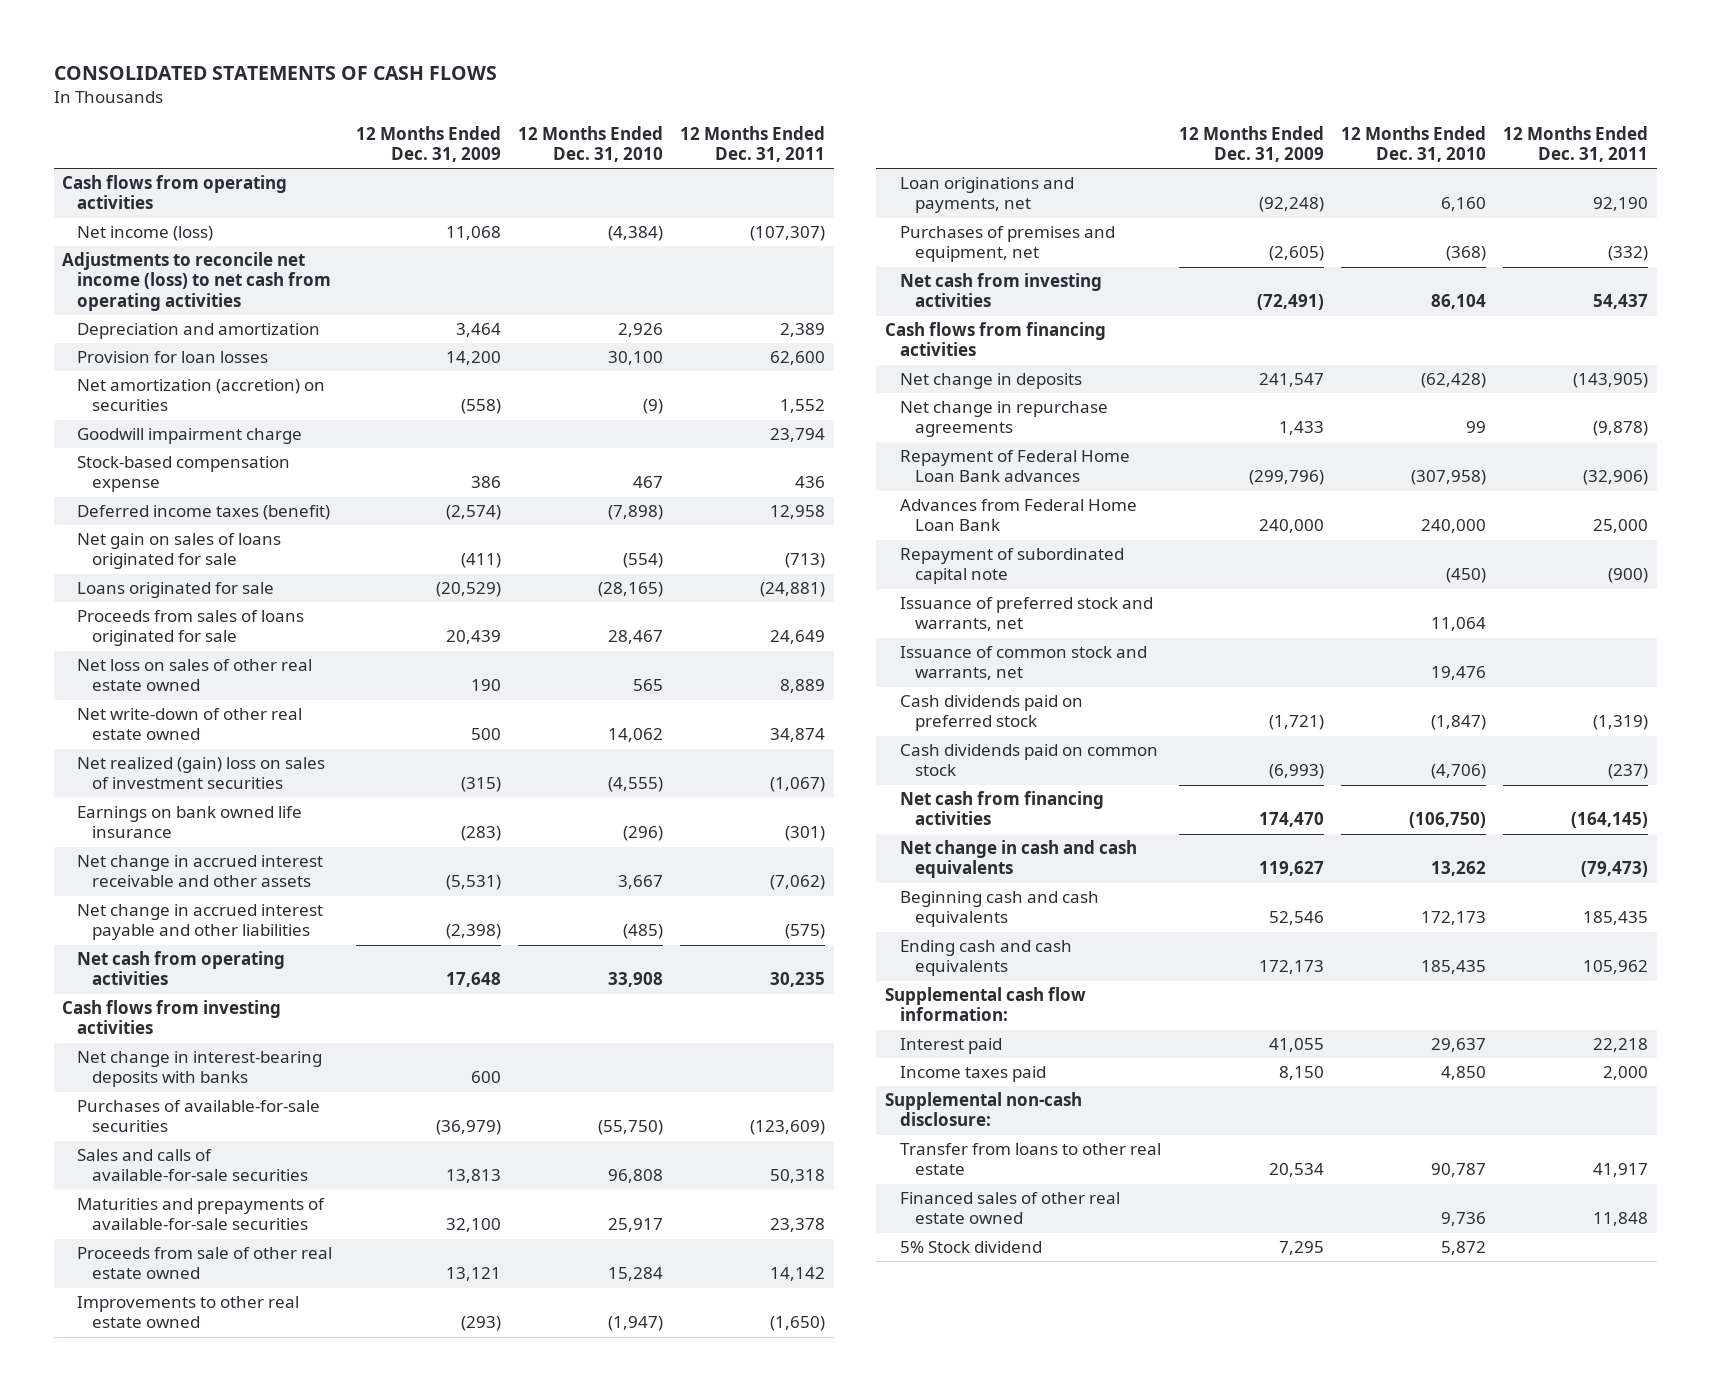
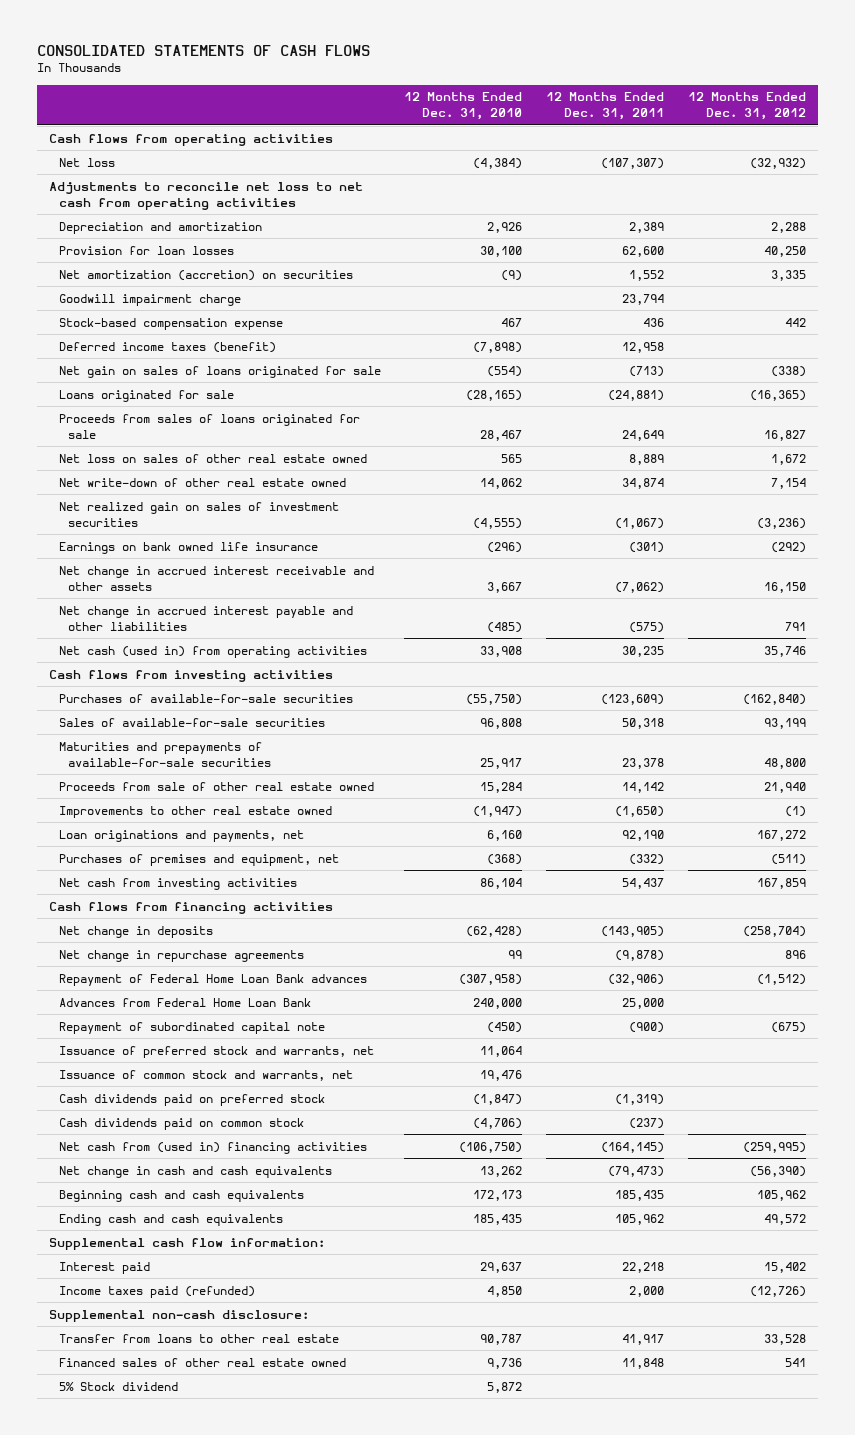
[355,126,501,163] 12 Months Ended Dec. 31, 2009 -> none
none -> [688,92,807,121] 12 Months Ended Dec. 31, 2012
[77,226,214,242] Net income (loss) -> [58,157,115,167] Net loss
[62,252,332,311] Adjustments to reconcile net income (loss) to net cash from operating activities -> [48,181,363,210] Adjustments to reconcile net loss to net cash from operating activities
[77,757,326,790] Net realized (gain) loss on sales of investment securities -> [58,501,339,527] Net realized gain on sales of investment securities
[77,951,286,986] Net cash from operating activities -> [58,645,367,658] Net cash (used in) from operating activities
[77,1051,323,1088] Net change in interest-bearing deposits with banks -> none
[77,1149,309,1182] Sales and calls of available-for-sale securities -> [58,717,325,727] Sales of available-for-sale securities
[900,791,1105,826] Net cash from financing activities -> [58,1141,367,1154] Net cash from (used in) financing activities
[900,1066,1047,1083] Income taxes paid -> [58,1285,255,1298] Income taxes paid (refunded)

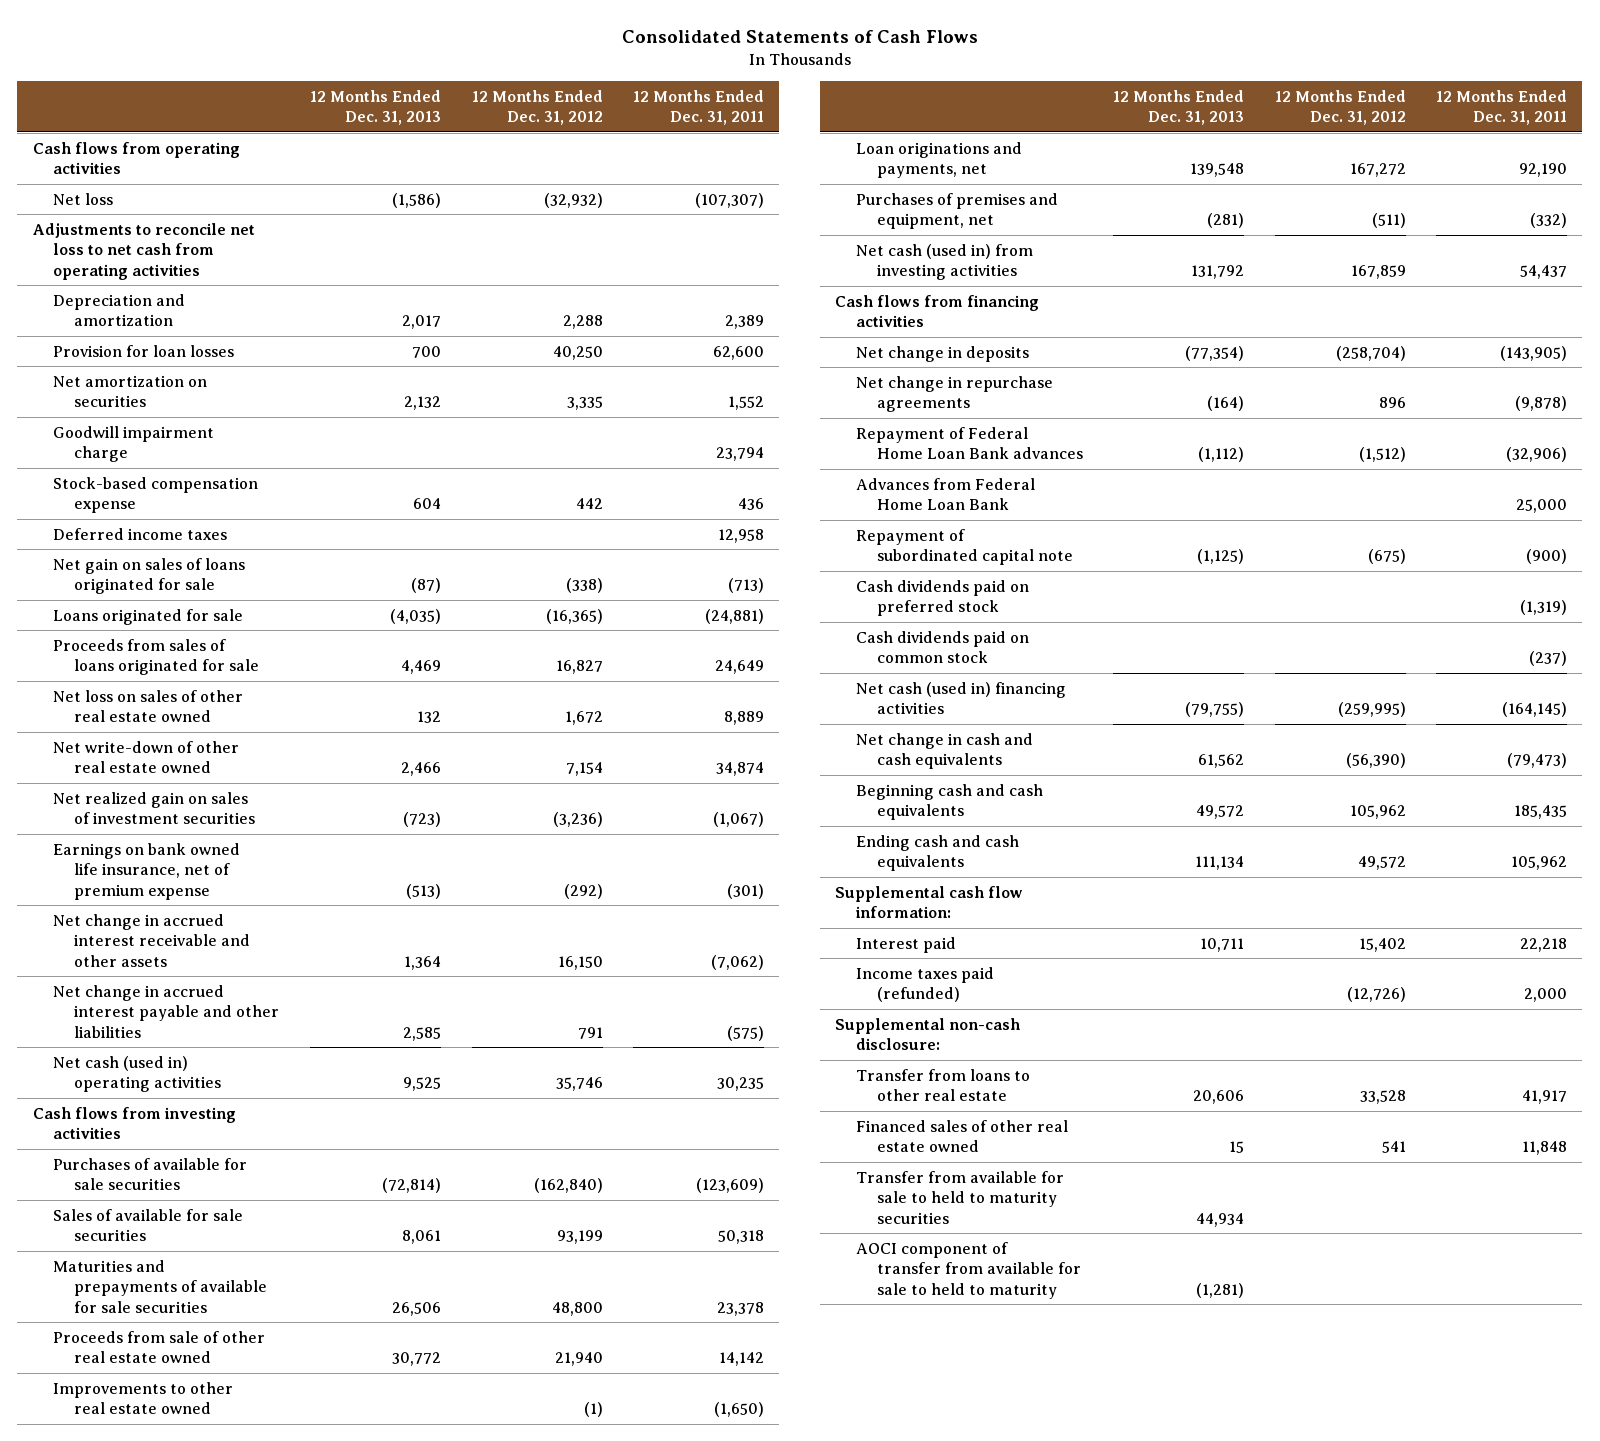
[36,44,370,56] CONSOLIDATED STATEMENTS OF CASH FLOWS -> [621,29,978,43] Consolidated Statements of Cash Flows
[404,92,523,121] 12 Months Ended Dec. 31, 2010 -> none
none -> [310,89,442,126] 12 Months Ended Dec. 31, 2013
[58,269,353,281] Net amortization (accretion) on securities -> [53,374,208,408] Net amortization on securities
[58,341,276,353] Deferred income taxes (benefit) -> [53,527,228,540] Deferred income taxes
[58,541,318,554] Earnings on bank owned life insurance -> [53,842,241,900] Earnings on bank owned life insurance, net of premium expense
[58,645,367,658] Net cash (used in) from operating activities -> [53,1055,221,1093] Net cash (used in) operating activities
[58,693,353,703] Purchases of available-for-sale securities -> [53,1157,248,1191] Purchases of available for sale securities
[58,717,325,727] Sales of available-for-sale securities -> [53,1208,244,1242] Sales of available for sale securities
[58,741,272,767] Maturities and prepayments of available-for-sale securities -> [53,1259,267,1313] Maturities and prepayments of available for sale securities
[58,877,297,890] Net cash from investing activities -> [855,243,1033,281] Net cash (used in) from investing activities
[58,1045,374,1058] Issuance of preferred stock and warrants, net -> none
[58,1069,353,1081] Issuance of common stock and warrants, net -> none
[58,1141,367,1154] Net cash from (used in) financing activities -> [855,681,1066,715] Net cash (used in) financing activities
[58,1381,178,1391] 5% Stock dividend -> none
none -> [855,1170,1064,1224] Transfer from available for sale to held to maturity securities
none -> [855,1241,1081,1299] AOCI component of transfer from available for sale to held to maturity

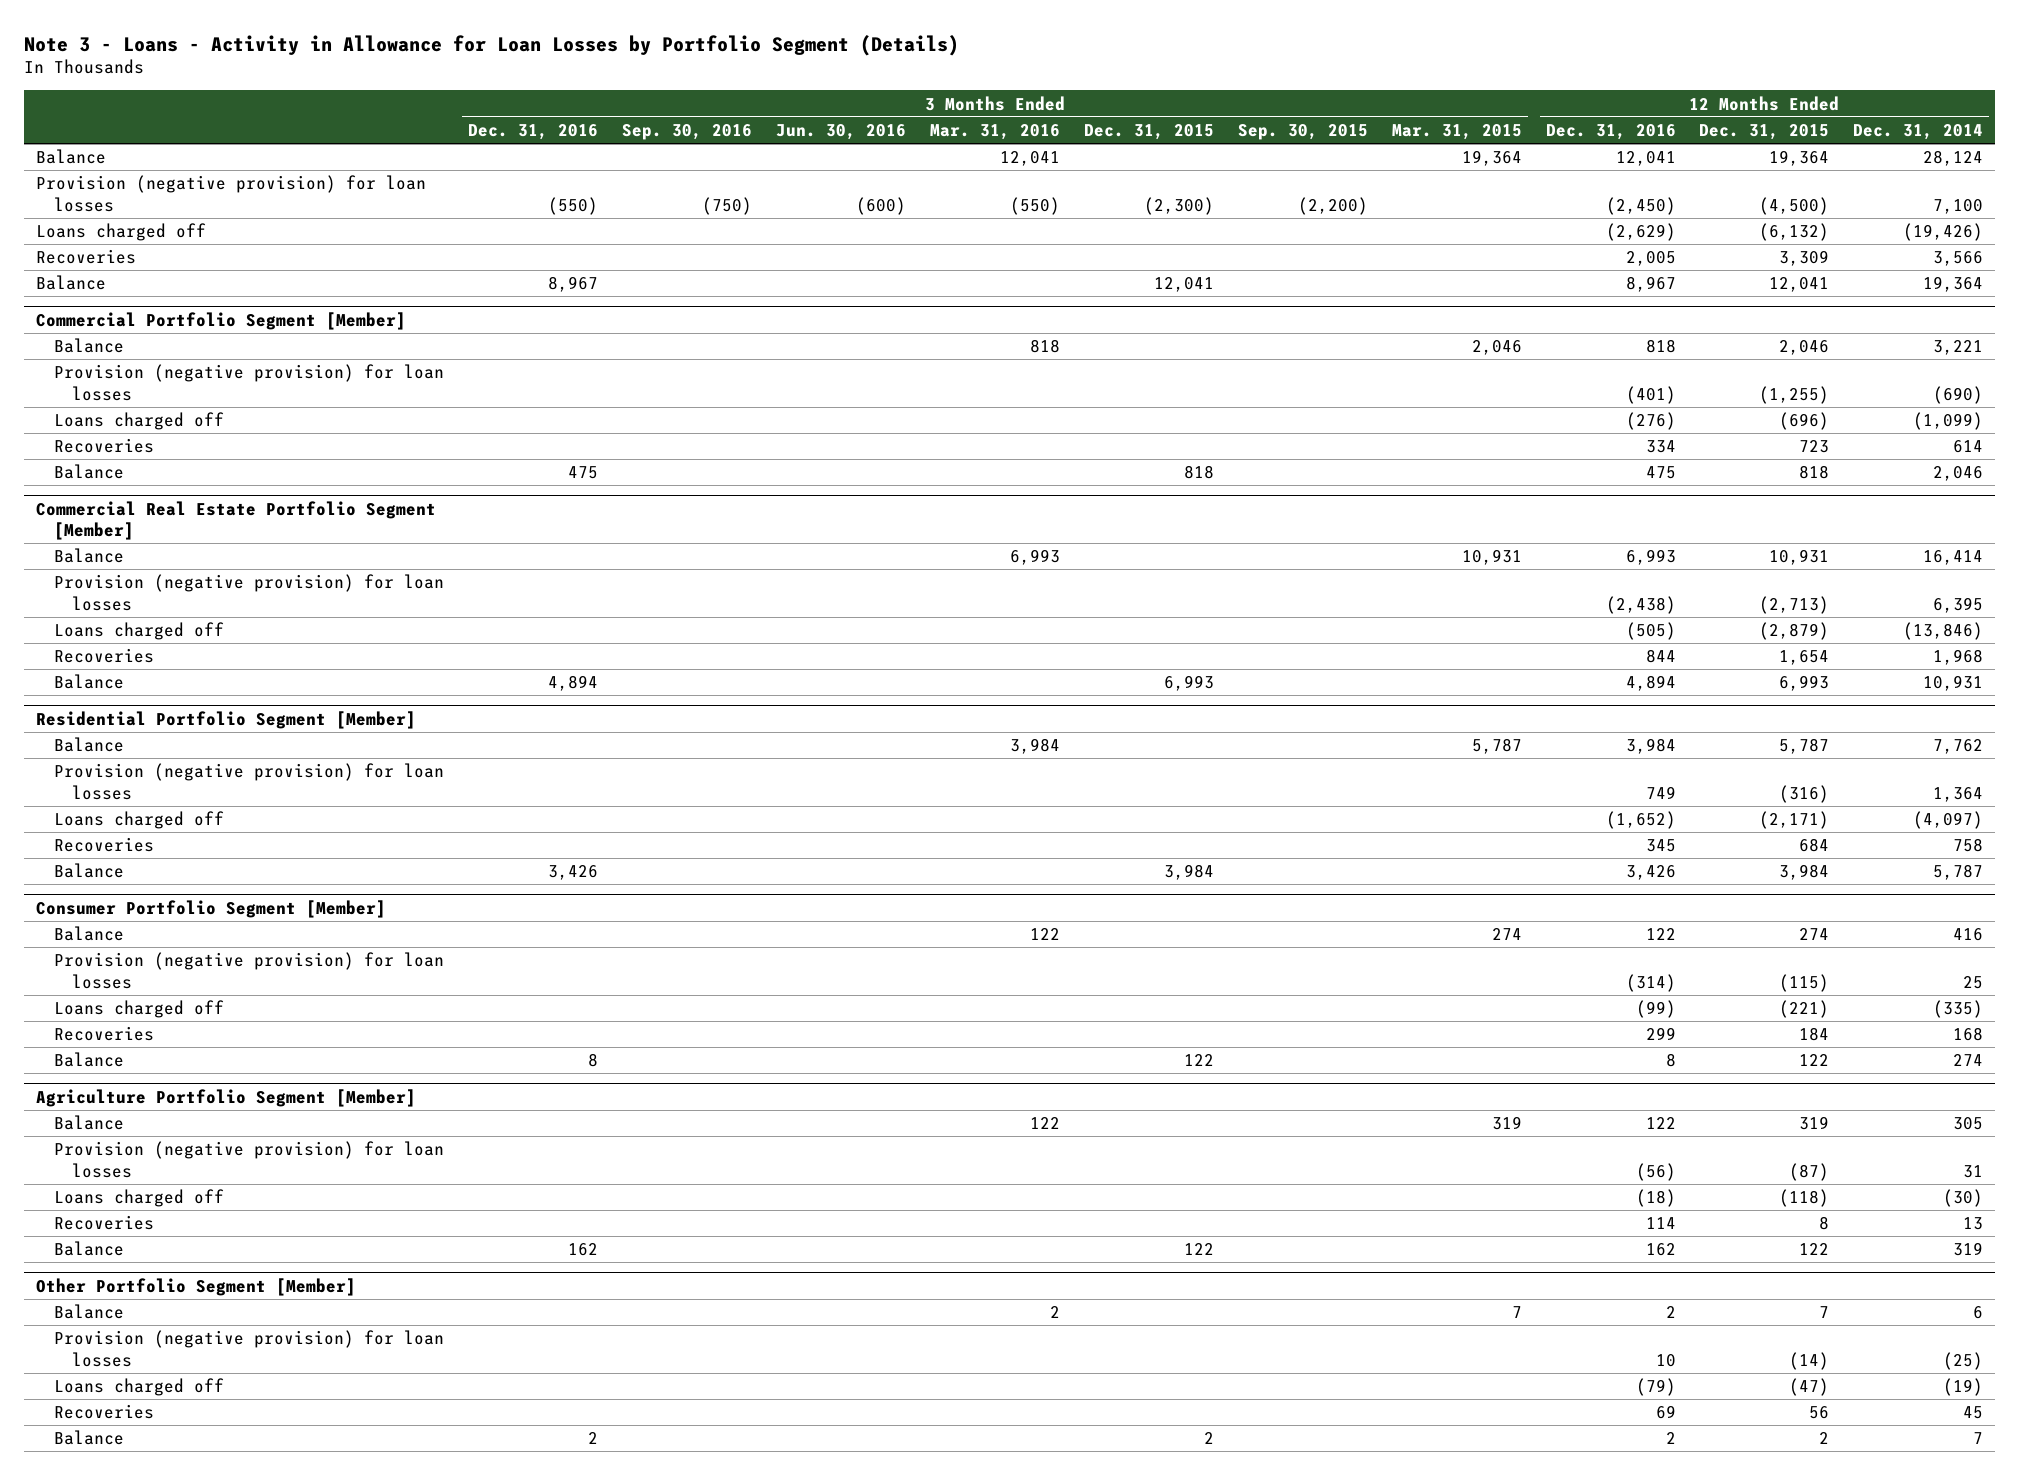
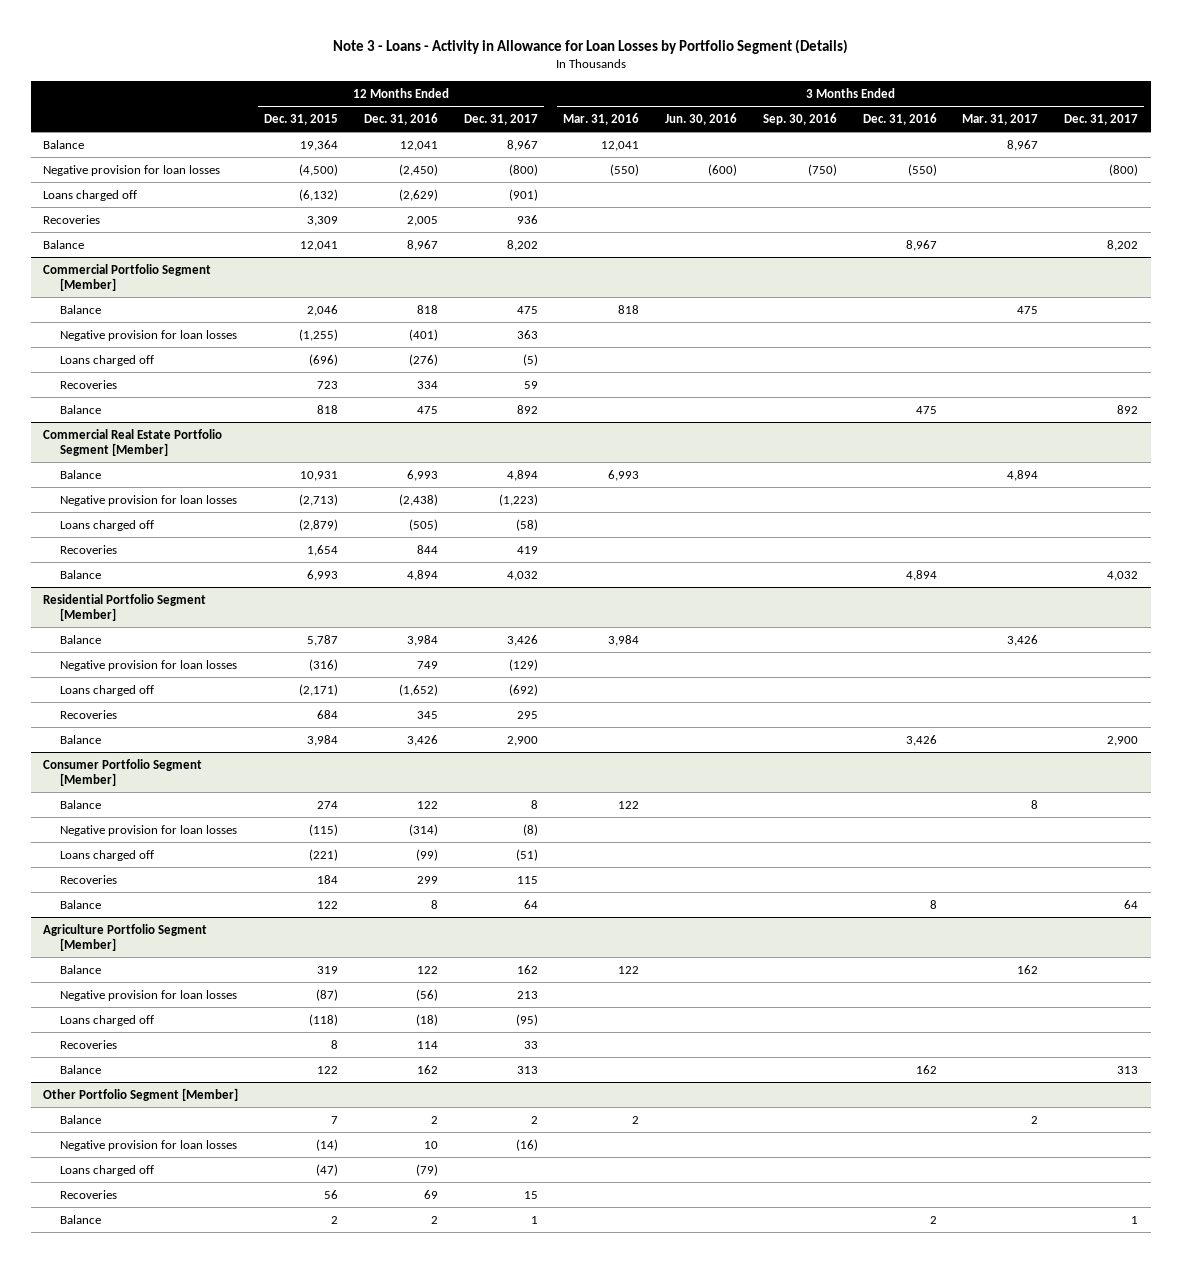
[1083,123,1214,140] Dec. 31, 2015 -> none
[1237,123,1368,140] Sep. 30, 2015 -> none
[1391,123,1522,140] Mar. 31, 2015 -> none
[1853,123,1984,140] Dec. 31, 2014 -> none
none -> [463,113,538,125] Dec. 31, 2017
none -> [962,113,1039,125] Mar. 31, 2017
none -> [1063,113,1138,125] Dec. 31, 2017
[36,175,427,212] Provision (negative provision) for loan losses -> [43,164,221,176] Negative provision for loan losses
[53,364,444,401] Provision (negative provision) for loan losses -> [60,329,238,341] Negative provision for loan losses
[53,574,444,611] Provision (negative provision) for loan losses -> [60,494,238,506] Negative provision for loan losses
[53,763,444,800] Provision (negative provision) for loan losses -> [60,659,238,671] Negative provision for loan losses
[53,952,444,989] Provision (negative provision) for loan losses -> [60,824,238,836] Negative provision for loan losses
[53,1141,444,1178] Provision (negative provision) for loan losses -> [60,989,238,1001] Negative provision for loan losses
[53,1330,444,1367] Provision (negative provision) for loan losses -> [60,1139,238,1151] Negative provision for loan losses

